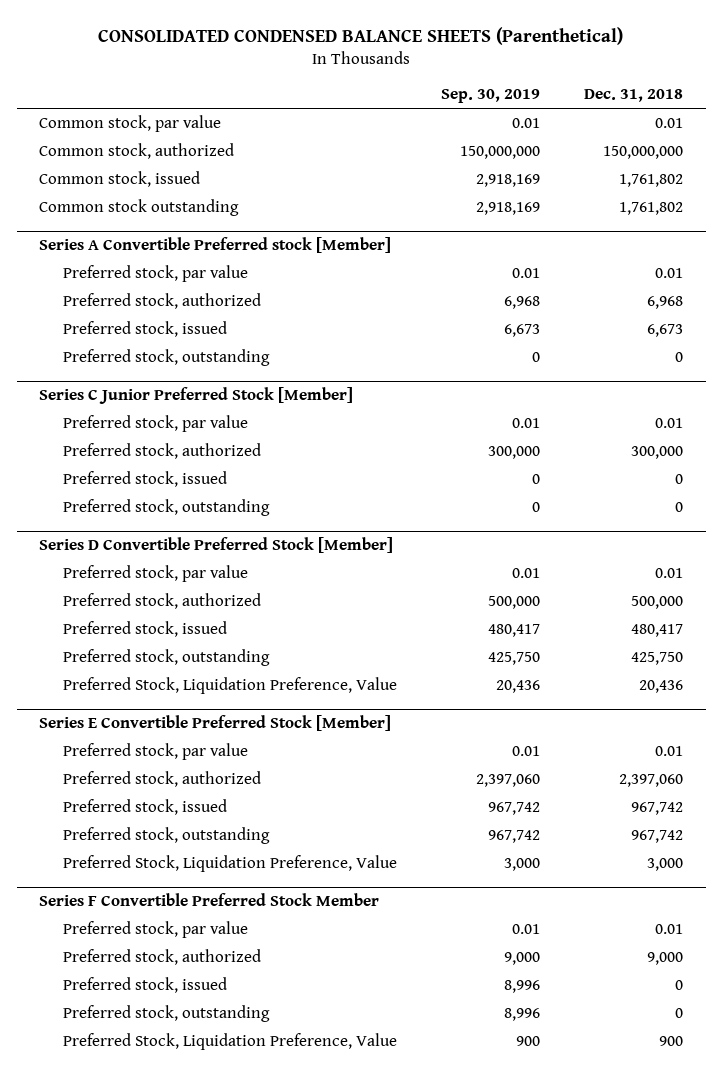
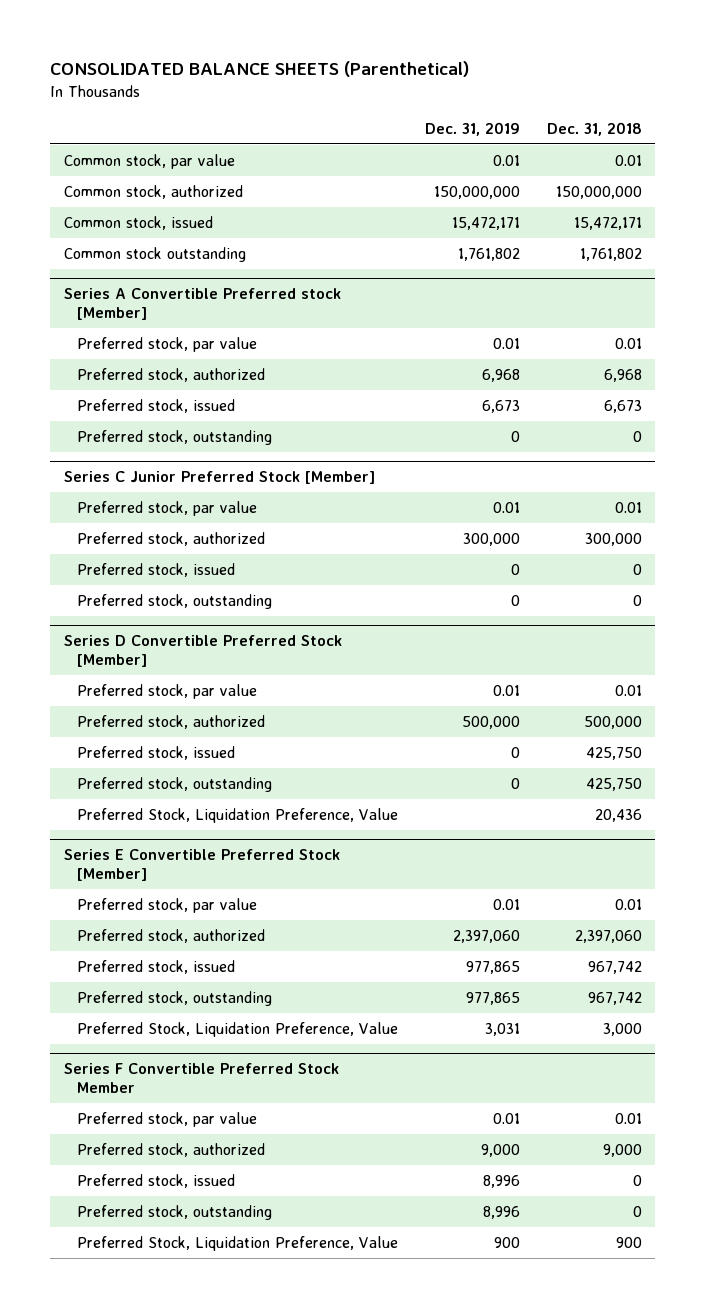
[98,26,624,45] CONSOLIDATED CONDENSED BALANCE SHEETS (Parenthetical) -> [50,61,470,78] CONSOLIDATED BALANCE SHEETS (Parenthetical)
[441,89,541,104] Sep. 30, 2019 -> none
none -> [424,121,520,136] Dec. 31, 2019
[619,173,684,187] 1,761,802 -> [573,216,642,230] 15,472,171
[631,623,684,637] 480,417 -> [585,746,642,760] 425,750

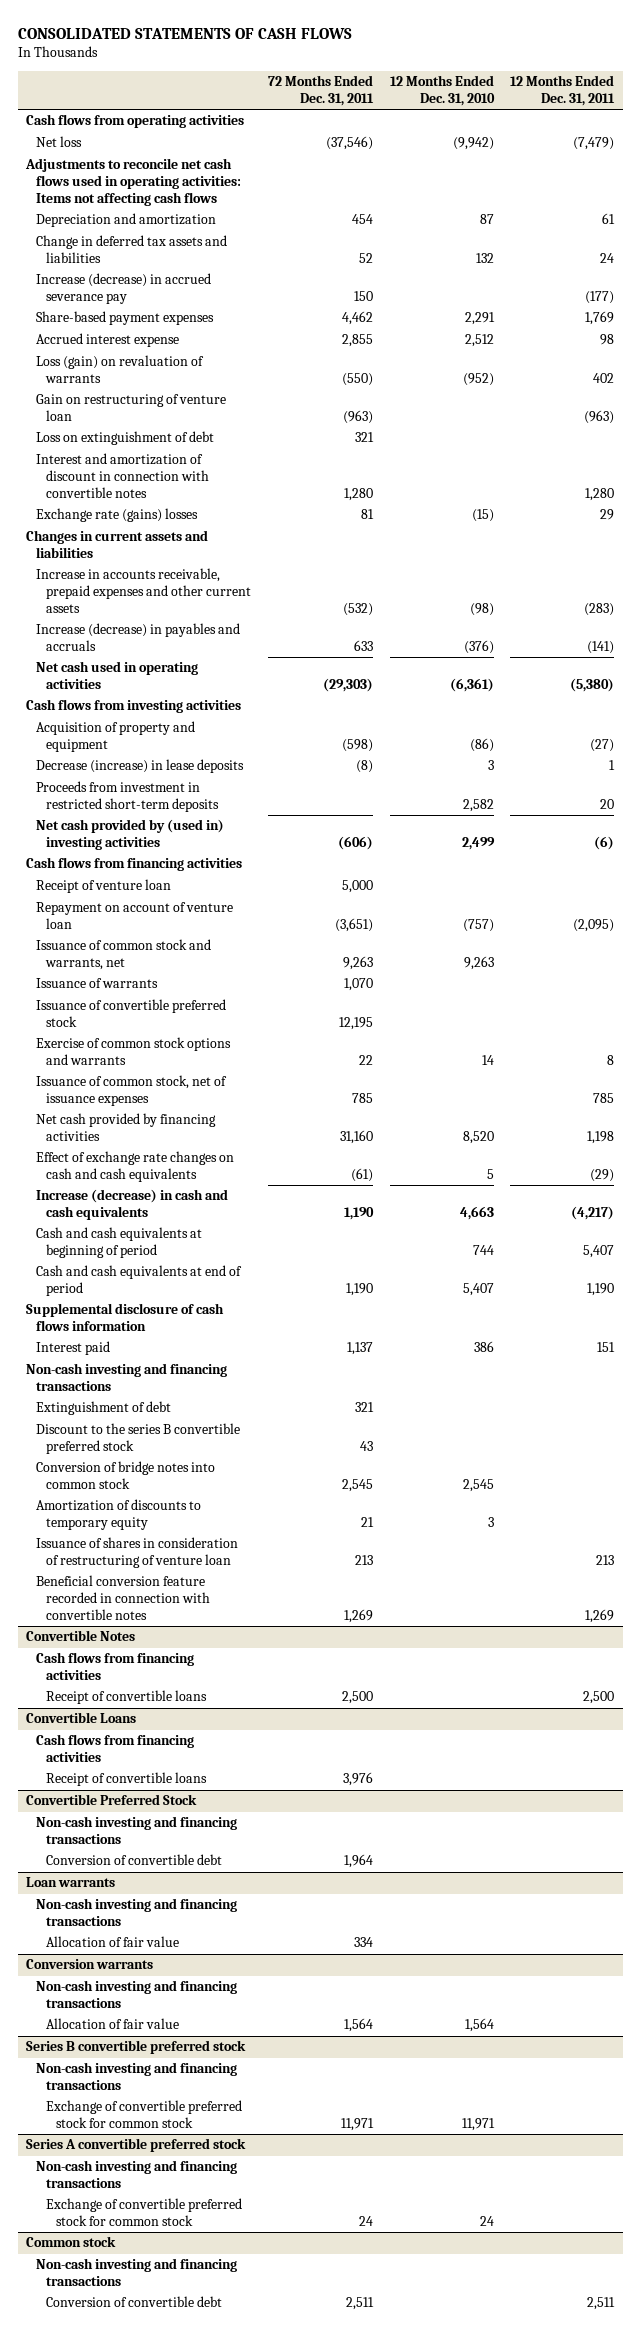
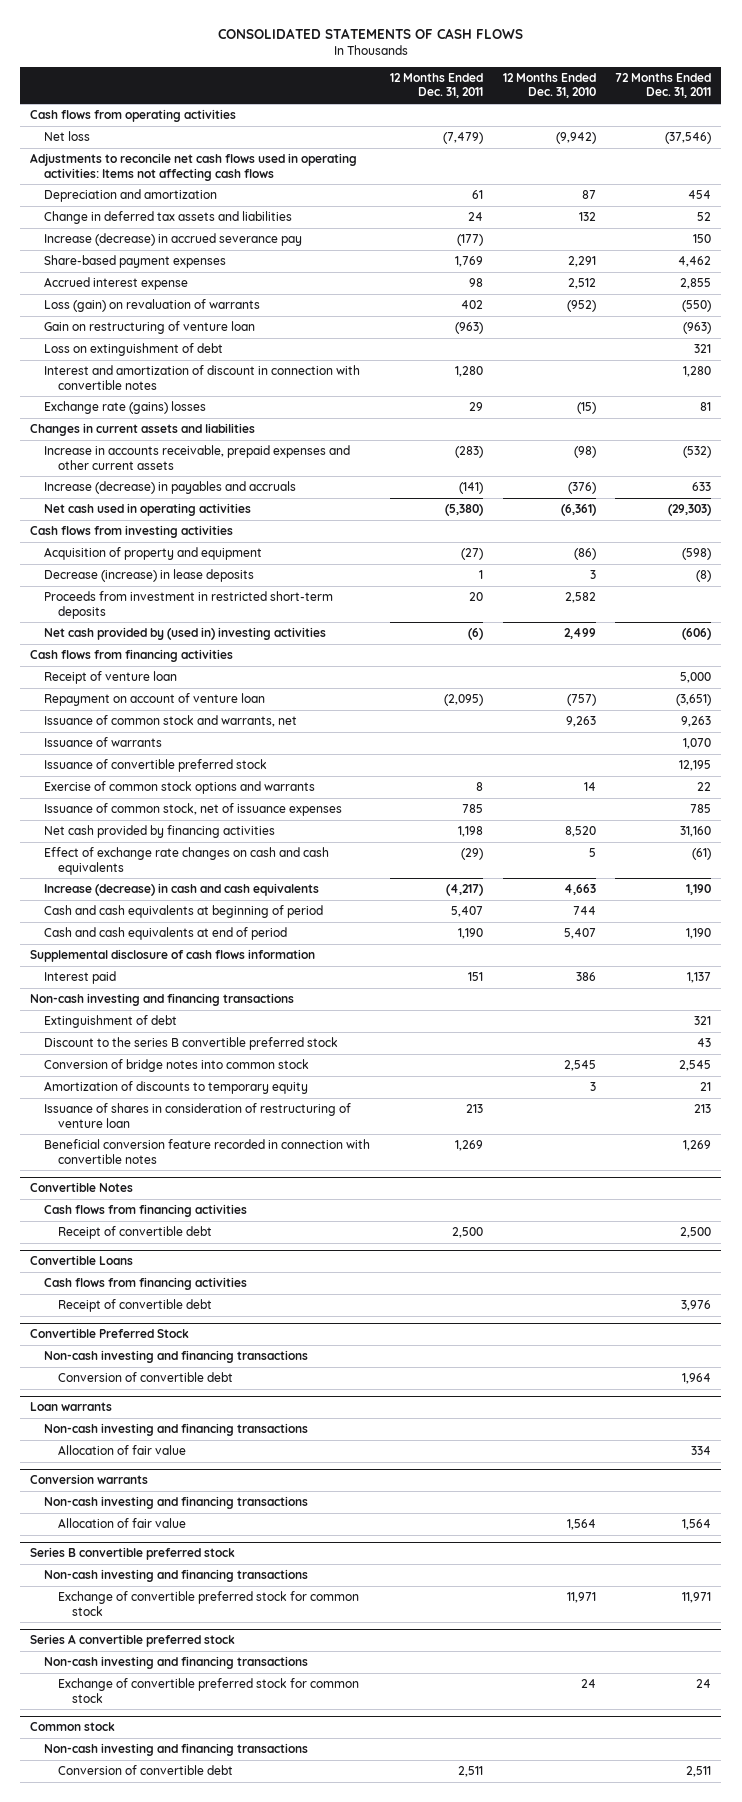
[45,1690,207,1705] Receipt of convertible loans -> [57,1225,212,1239] Receipt of convertible debt
[45,1772,207,1787] Receipt of convertible loans -> [57,1298,212,1312] Receipt of convertible debt

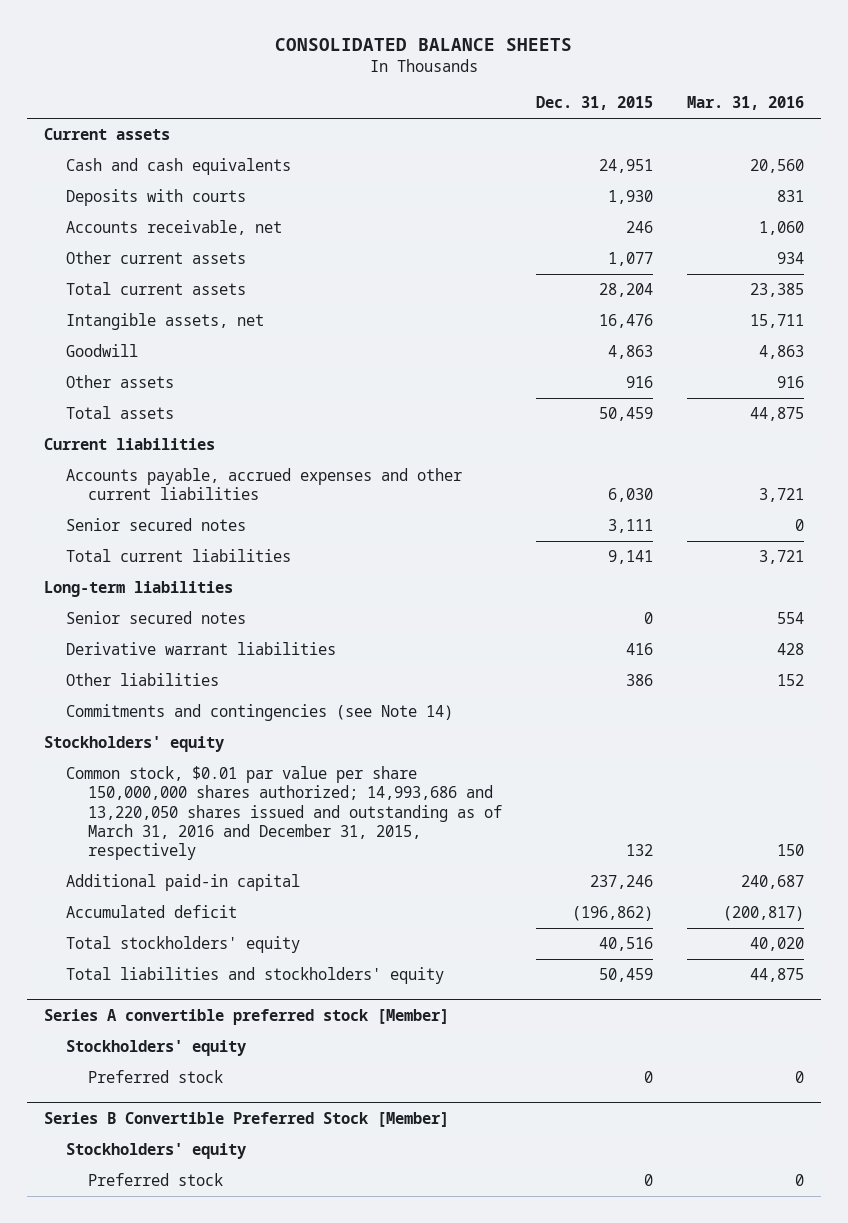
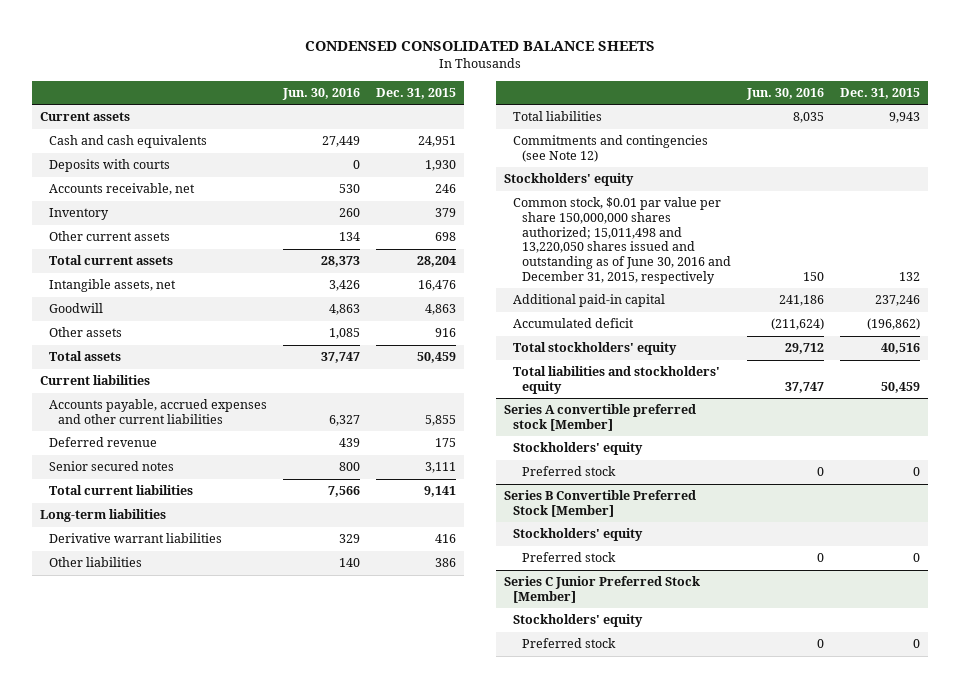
[275,38,573,52] CONSOLIDATED BALANCE SHEETS -> [304,41,655,52] CONDENSED CONSOLIDATED BALANCE SHEETS
[686,96,804,111] Mar. 31, 2016 -> none
none -> [281,87,360,100] Jun. 30, 2016
none -> [48,208,109,221] Inventory
[607,252,653,267] 1,077 -> [435,232,457,242] 698
[607,488,653,503] 6,030 -> [425,414,457,426] 5,855
none -> [48,437,157,448] Deferred revenue
[66,611,247,625] Senior secured notes -> none
none -> [512,111,602,122] Total liabilities
[66,704,454,722] Commitments and contingencies (see Note 14) -> [512,135,708,162] Commitments and contingencies (see Note 12)
[66,766,502,861] Common stock, $0.01 par value per share 150,000,000 shares authorized; 14,993,686 and 13,220,050 shares issued and outstanding as of March 31, 2016 and December 31, 2015, respectively -> [512,197,731,284] Common stock, $0.01 par value per share 150,000,000 shares authorized; 15,011,498 and 13,220,050 shares issued and outstanding as of June 30, 2016 and December 31, 2015, respectively
none -> [503,576,700,603] Series C Junior Preferred Stock [Member]
none -> [512,614,643,628] Stockholders' equity
none -> [521,638,616,649] Preferred stock

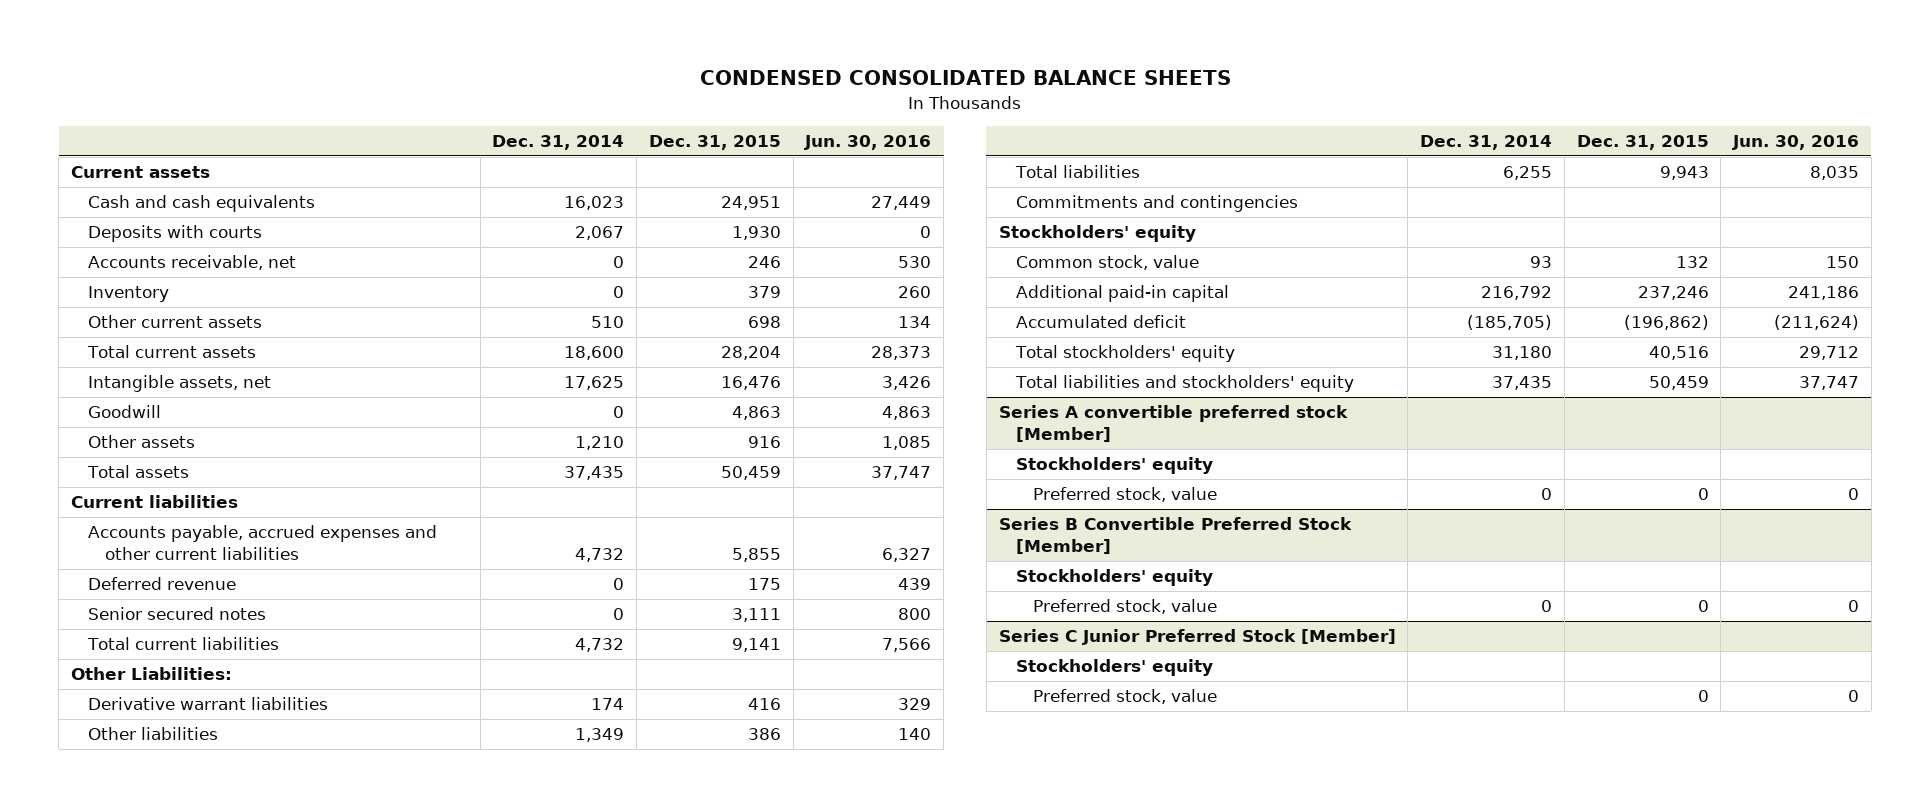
none -> [492,135,625,151] Dec. 31, 2014
[39,509,166,523] Long-term liabilities -> [71,667,233,681] Other Liabilities:
[512,135,708,162] Commitments and contingencies (see Note 12) -> [1015,195,1298,213] Commitments and contingencies
[512,197,731,284] Common stock, $0.01 par value per share 150,000,000 shares authorized; 15,011,498 and 13,220,050 shares issued and outstanding as of June 30, 2016 and December 31, 2015, respectively -> [1015,255,1199,271] Common stock, value
[521,466,616,477] Preferred stock -> [1033,487,1218,503] Preferred stock, value
[521,552,616,563] Preferred stock -> [1033,599,1218,615] Preferred stock, value
[521,638,616,649] Preferred stock -> [1033,689,1218,705] Preferred stock, value

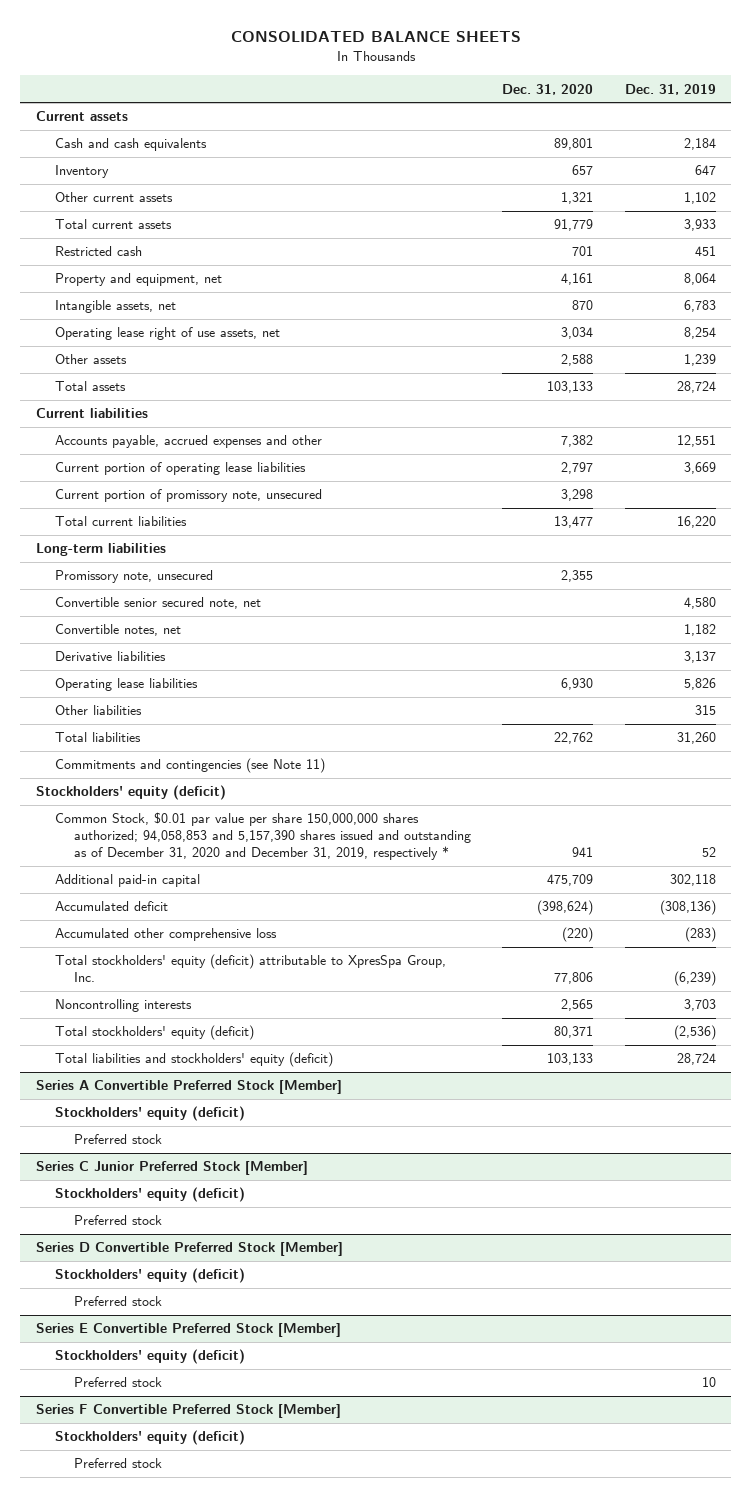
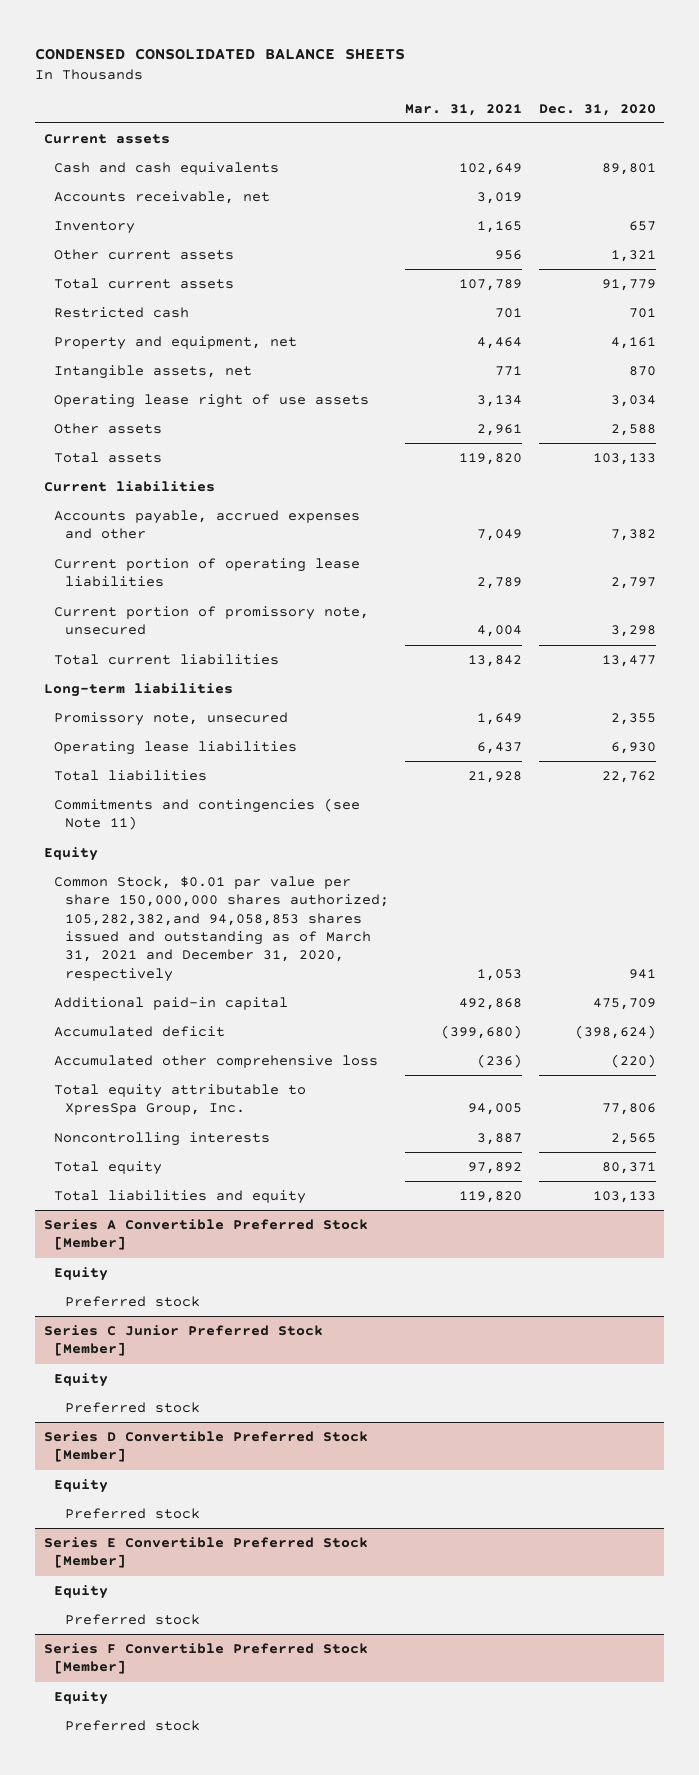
[230,31,521,43] CONSOLIDATED BALANCE SHEETS -> [35,47,406,60] CONDENSED CONSOLIDATED BALANCE SHEETS
[624,83,716,95] Dec. 31, 2019 -> none
none -> [405,103,523,116] Mar. 31, 2021
none -> [54,191,271,205] Accounts receivable, net
[55,327,281,341] Operating lease right of use assets, net -> [54,394,370,409] Operating lease right of use assets
[55,597,262,610] Convertible senior secured note, net -> none
[55,624,182,637] Convertible notes, net -> none
[55,651,167,662] Derivative liabilities -> none
[55,705,143,716] Other liabilities -> none
[35,785,226,801] Stockholders' equity (deficit) -> [43,847,98,862] Equity
[55,812,472,861] Common Stock, $0.01 par value per share 150,000,000 shares authorized; 94,058,853 and 5,157,390 shares issued and outstanding as of December 31, 2020 and December 31, 2019, respectively * -> [54,876,389,982] Common Stock, $0.01 par value per share 150,000,000 shares authorized; 105,282,382,and 94,058,853 shares issued and outstanding as of March 31, 2021 and December 31, 2020, respectively
[55,954,447,983] Total stockholders' equity (deficit) attributable to XpresSpa Group, Inc. -> [54,1084,307,1116] Total equity attributable to XpresSpa Group, Inc.
[55,1025,255,1041] Total stockholders' equity (deficit) -> [54,1161,163,1176] Total equity
[55,1052,334,1068] Total liabilities and stockholders' equity (deficit) -> [54,1190,307,1205] Total liabilities and equity
[55,1106,246,1122] Stockholders' equity (deficit) -> [54,1267,109,1282] Equity
[55,1187,246,1203] Stockholders' equity (deficit) -> [54,1373,109,1388] Equity
[55,1268,246,1284] Stockholders' equity (deficit) -> [54,1479,109,1494] Equity
[55,1349,246,1365] Stockholders' equity (deficit) -> [54,1585,109,1600] Equity
[55,1430,246,1446] Stockholders' equity (deficit) -> [54,1691,109,1706] Equity

